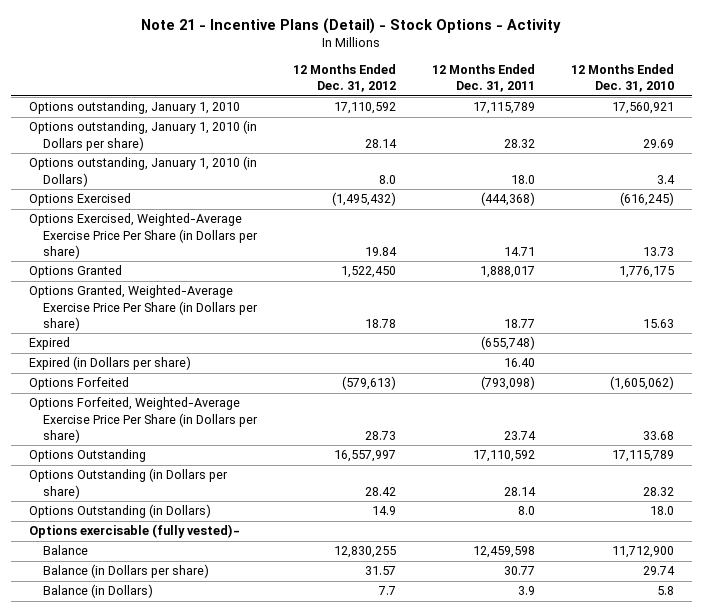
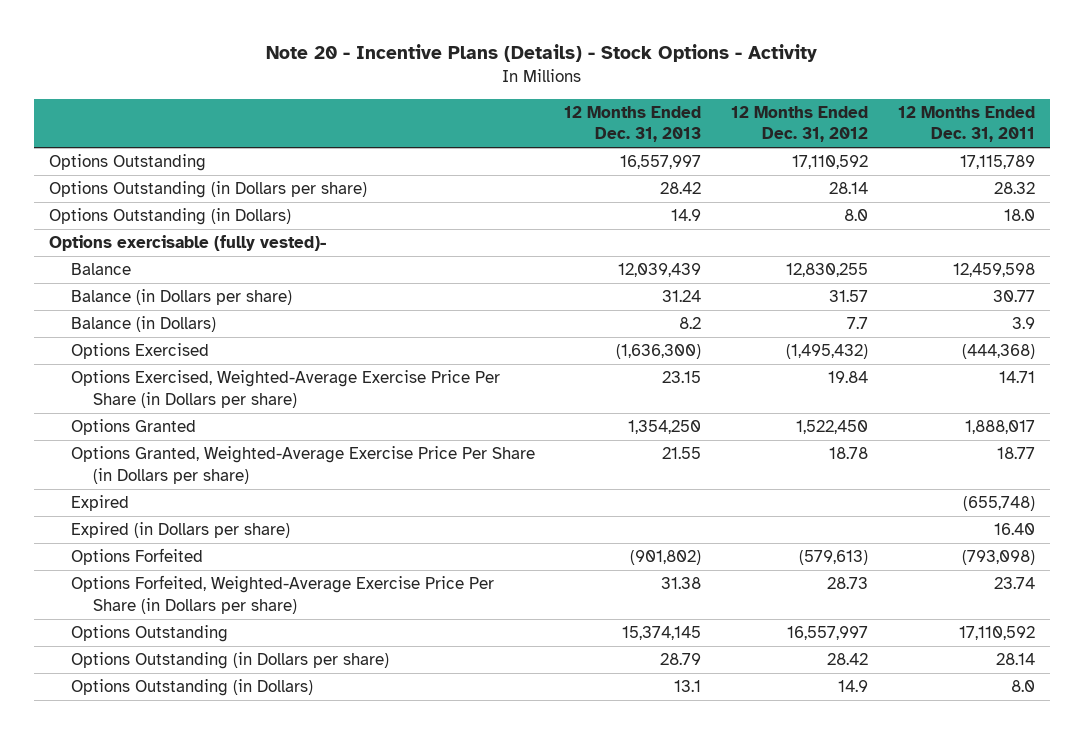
[141,18,562,35] Note 21 - Incentive Plans (Detail) - Stock Options - Activity -> [265,44,817,63] Note 20 - Incentive Plans (Details) - Stock Options - Activity
[570,64,674,93] 12 Months Ended Dec. 31, 2010 -> none
none -> [564,105,702,143] 12 Months Ended Dec. 31, 2013
[28,101,240,115] Options outstanding, January 1, 2010 -> [48,154,206,172] Options Outstanding
[28,120,257,151] Options outstanding, January 1, 2010 (in Dollars per share) -> [48,181,367,199] Options Outstanding (in Dollars per share)
[28,156,257,187] Options outstanding, January 1, 2010 (in Dollars) -> [48,208,291,226] Options Outstanding (in Dollars)
[28,524,240,539] Options exercisable (fully vested)- -> [48,235,326,252] Options exercisable (fully vested)-
[43,545,89,556] Balance -> [70,263,131,276] Balance
[43,564,210,579] Balance (in Dollars per share) -> [70,289,292,306] Balance (in Dollars per share)
[43,584,154,599] Balance (in Dollars) -> [70,316,216,333] Balance (in Dollars)

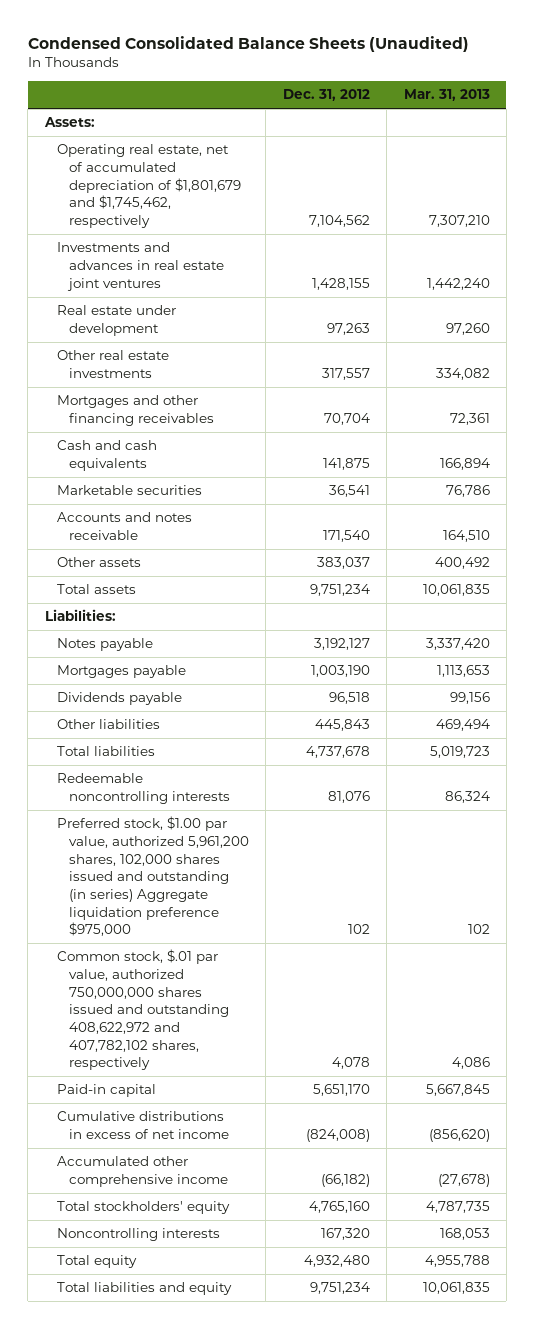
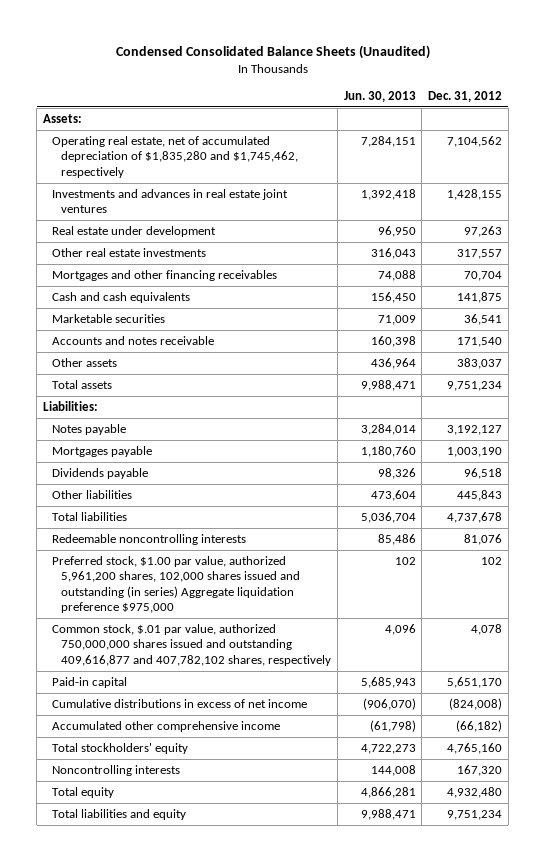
[403,89,490,102] Mar. 31, 2013 -> none
none -> [343,90,416,102] Jun. 30, 2013
[56,144,241,228] Operating real estate, net of accumulated depreciation of $1,801,679 and $1,745,462, respectively -> [52,135,298,178] Operating real estate, net of accumulated depreciation of $1,835,280 and $1,745,462, respectively
[56,949,229,1071] Common stock, $.01 par value, authorized 750,000,000 shares issued and outstanding 408,622,972 and 407,782,102 shares, respectively -> [52,623,331,666] Common stock, $.01 par value, authorized 750,000,000 shares issued and outstanding 409,616,877 and 407,782,102 shares, respectively

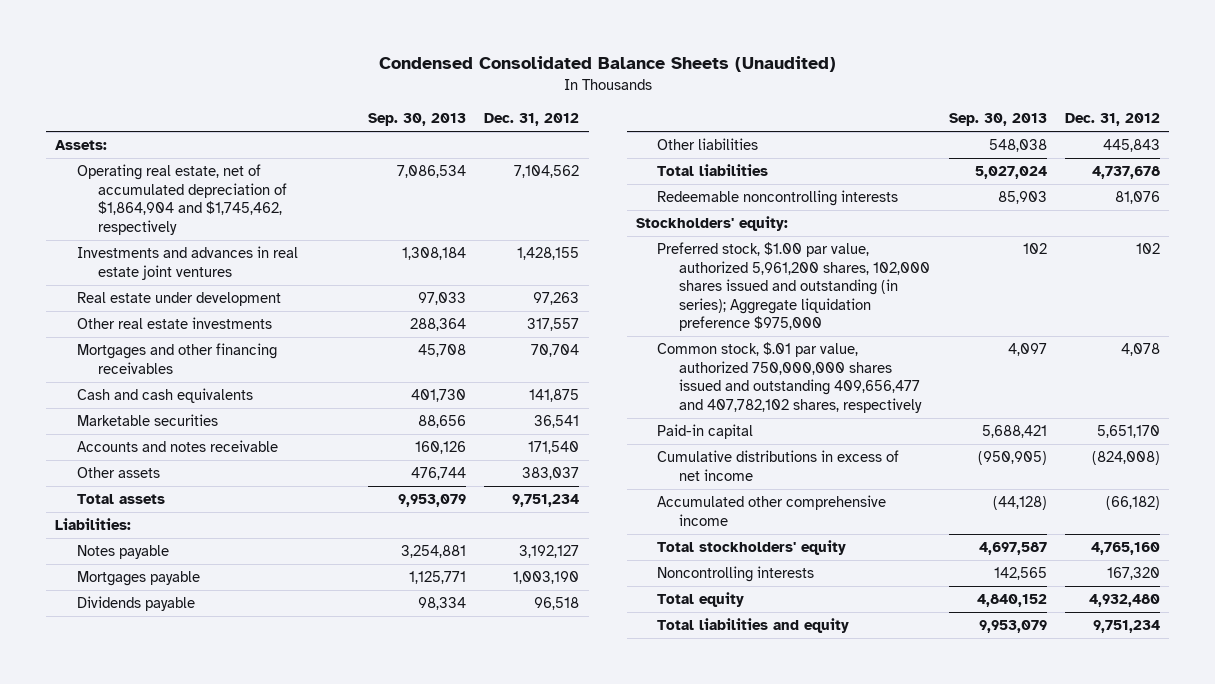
[343,90,416,102] Jun. 30, 2013 -> none
none -> [367,113,466,127] Sep. 30, 2013
[52,135,298,178] Operating real estate, net of accumulated depreciation of $1,835,280 and $1,745,462, respectively -> [76,164,288,235] Operating real estate, net of accumulated depreciation of $1,864,904 and $1,745,462, respectively
none -> [635,216,788,232] Stockholders' equity:
[52,555,300,614] Preferred stock, $1.00 par value, authorized 5,961,200 shares, 102,000 shares issued and outstanding (in series) Aggregate liquidation preference $975,000 -> [657,242,930,332] Preferred stock, $1.00 par value, authorized 5,961,200 shares, 102,000 shares issued and outstanding (in series); Aggregate liquidation preference $975,000
[52,623,331,666] Common stock, $.01 par value, authorized 750,000,000 shares issued and outstanding 409,616,877 and 407,782,102 shares, respectively -> [657,342,922,413] Common stock, $.01 par value, authorized 750,000,000 shares issued and outstanding 409,656,477 and 407,782,102 shares, respectively

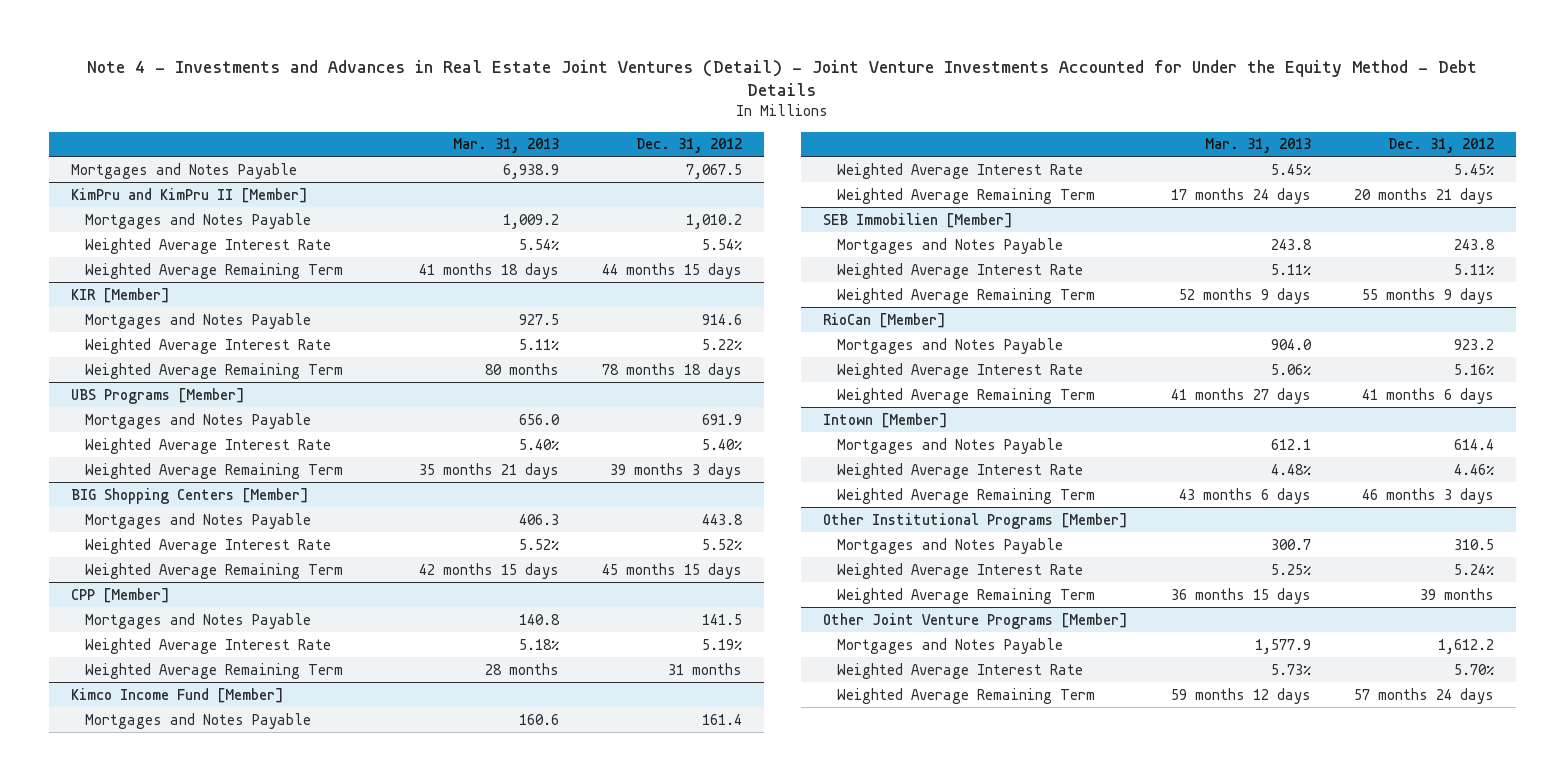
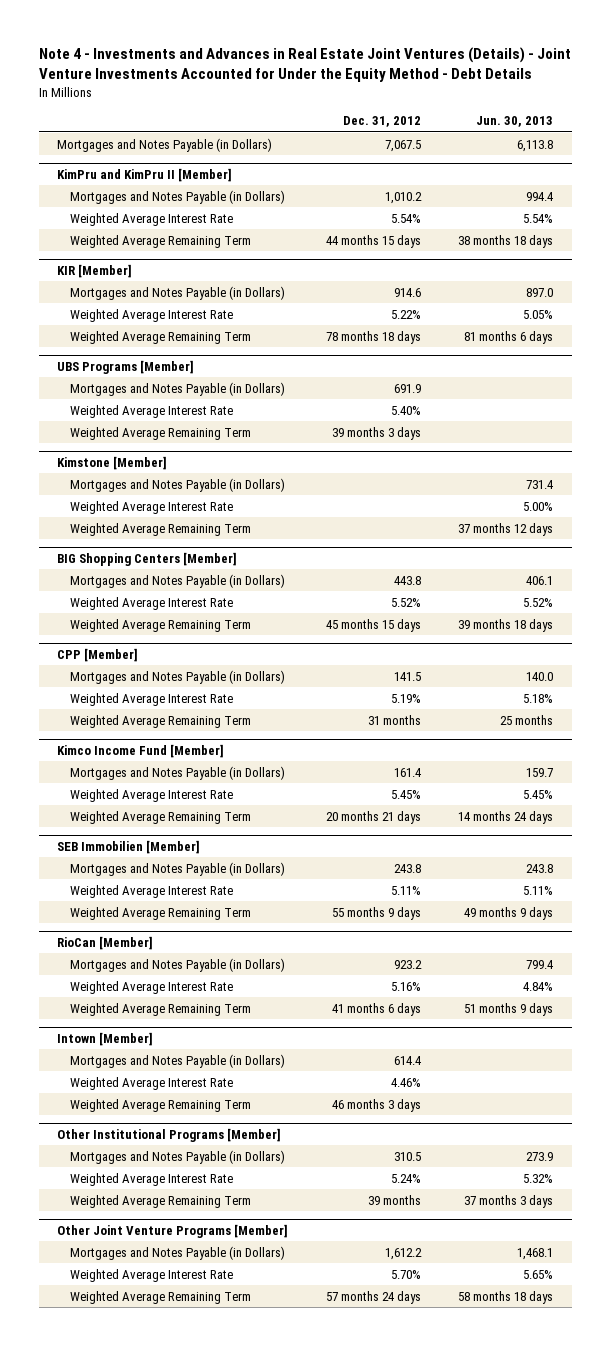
[87,59,1478,97] Note 4 - Investments and Advances in Real Estate Joint Ventures (Detail) - Joint Venture Investments Accounted for Under the Equity Method - Debt Details -> [38,46,571,83] Note 4 - Investments and Advances in Real Estate Joint Ventures (Details) - Joint Venture Investments Accounted for Under the Equity Method - Debt Details
[452,138,559,154] Mar. 31, 2013 -> none
none -> [476,116,554,128] Jun. 30, 2013
[70,162,297,179] Mortgages and Notes Payable -> [57,137,273,152] Mortgages and Notes Payable (in Dollars)
[85,212,312,229] Mortgages and Notes Payable -> [69,189,285,204] Mortgages and Notes Payable (in Dollars)
[85,312,312,329] Mortgages and Notes Payable -> [69,285,285,300] Mortgages and Notes Payable (in Dollars)
[85,412,312,429] Mortgages and Notes Payable -> [69,381,285,396] Mortgages and Notes Payable (in Dollars)
none -> [57,455,168,470] Kimstone [Member]
none -> [69,477,285,492] Mortgages and Notes Payable (in Dollars)
none -> [69,500,233,514] Weighted Average Interest Rate
none -> [69,522,251,536] Weighted Average Remaining Term
[85,512,312,529] Mortgages and Notes Payable -> [69,573,285,588] Mortgages and Notes Payable (in Dollars)
[85,612,312,629] Mortgages and Notes Payable -> [69,669,285,684] Mortgages and Notes Payable (in Dollars)
[85,712,312,729] Mortgages and Notes Payable -> [69,765,285,780] Mortgages and Notes Payable (in Dollars)
[837,237,1064,254] Mortgages and Notes Payable -> [69,861,285,876] Mortgages and Notes Payable (in Dollars)
[837,337,1064,354] Mortgages and Notes Payable -> [69,957,285,972] Mortgages and Notes Payable (in Dollars)
[837,437,1064,454] Mortgages and Notes Payable -> [69,1053,285,1068] Mortgages and Notes Payable (in Dollars)
[837,537,1064,554] Mortgages and Notes Payable -> [69,1149,285,1164] Mortgages and Notes Payable (in Dollars)
[837,637,1064,654] Mortgages and Notes Payable -> [69,1245,285,1260] Mortgages and Notes Payable (in Dollars)

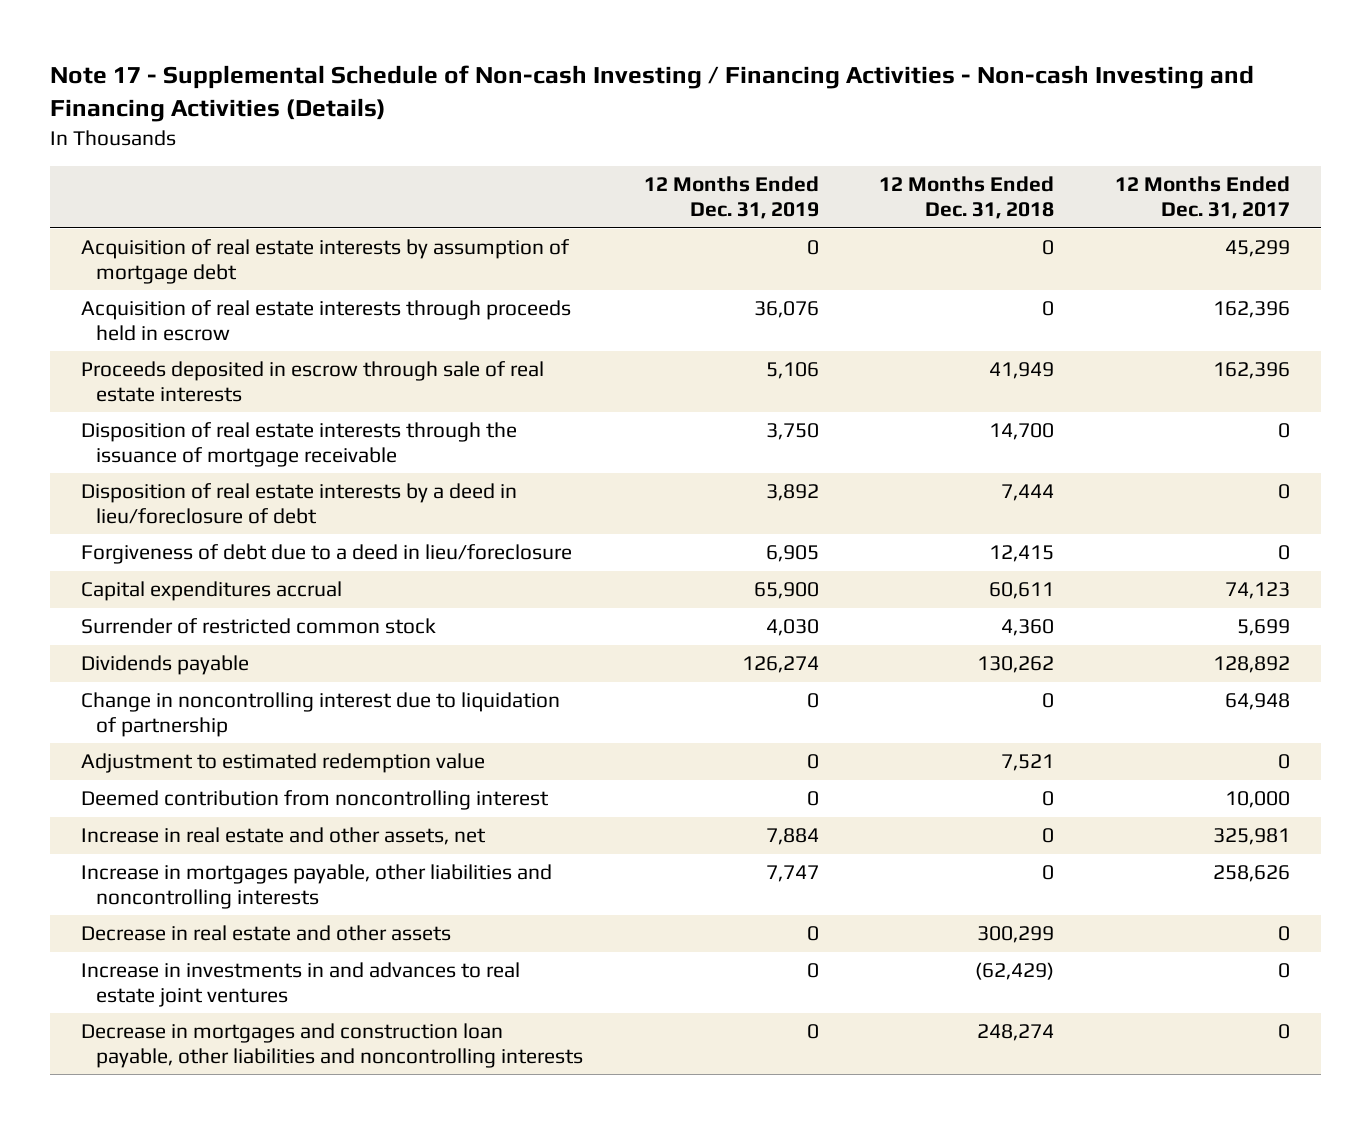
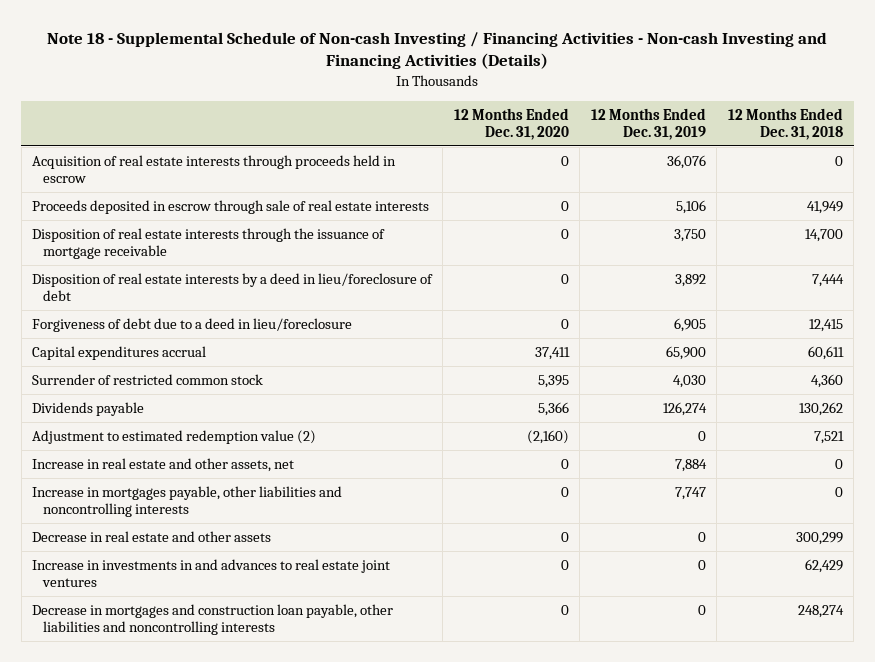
[50,65,1255,123] Note 17 - Supplemental Schedule of Non-cash Investing / Financing Activities - Non-cash Investing and Financing Activities (Details) -> [47,31,828,70] Note 18 - Supplemental Schedule of Non-cash Investing / Financing Activities - Non-cash Investing and Financing Activities (Details)
[1115,176,1291,220] 12 Months Ended Dec. 31, 2017 -> none
none -> [453,107,569,140] 12 Months Ended Dec. 31, 2020
[80,239,570,284] Acquisition of real estate interests by assumption of mortgage debt -> none
[80,692,560,737] Change in noncontrolling interest due to liquidation of partnership -> none
[80,790,549,811] Deemed contribution from noncontrolling interest -> none
[80,753,485,774] Adjustment to estimated redemption value -> [32,430,317,445] Adjustment to estimated redemption value (2)
[975,962,1055,981] (62,429) -> [804,559,843,574] 62,429

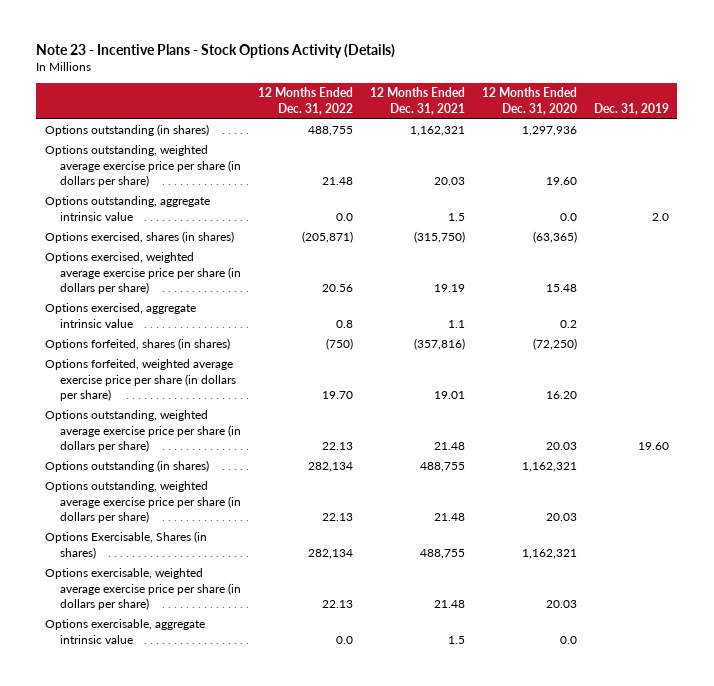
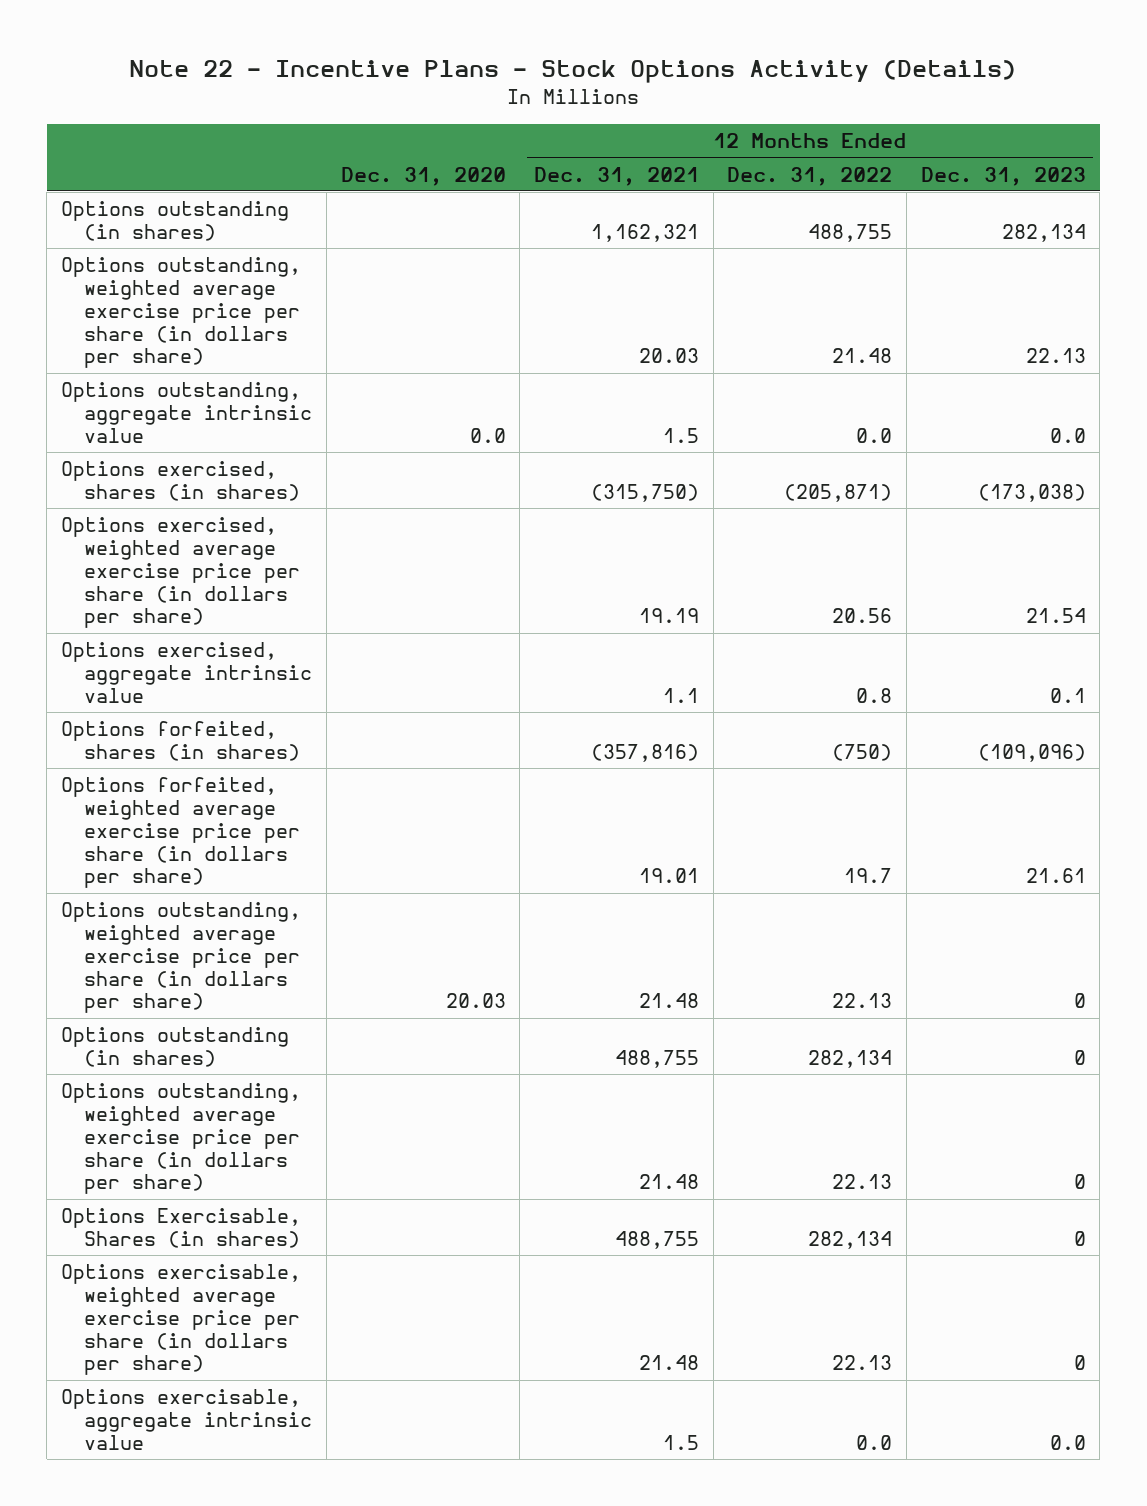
[36,43,396,58] Note 23 - Incentive Plans - Stock Options Activity (Details) -> [129,60,1017,84] Note 22 - Incentive Plans - Stock Options Activity (Details)
[481,87,577,115] 12 Months Ended Dec. 31, 2020 -> none
[593,102,669,115] Dec. 31, 2019 -> none
none -> [340,166,506,186] Dec. 31, 2020
none -> [920,166,1086,186] Dec. 31, 2023
[321,391,353,400] 19.70 -> [844,868,893,884] 19.7

